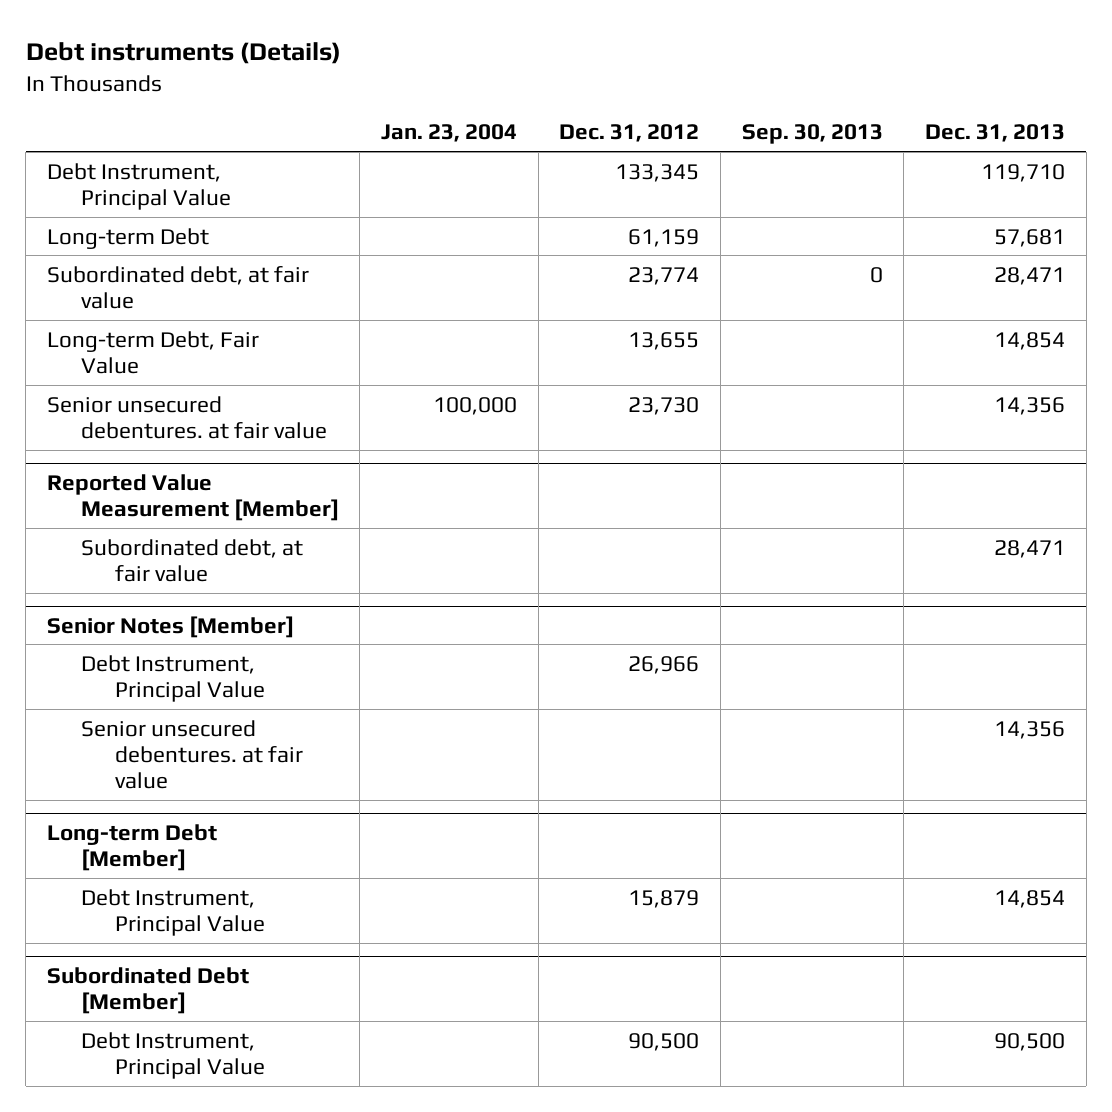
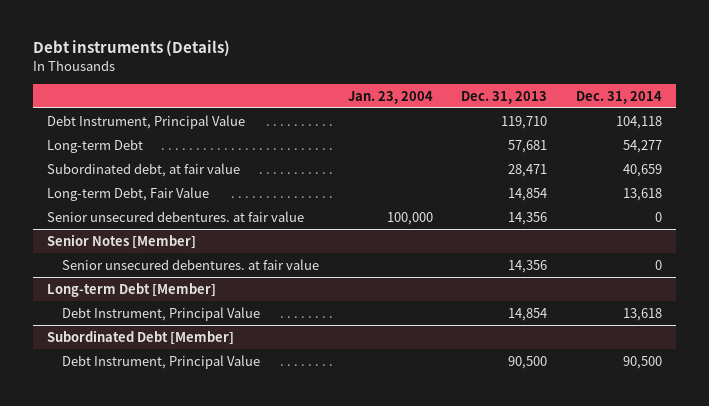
[559,124,700,143] Dec. 31, 2012 -> none
[741,124,883,145] Sep. 30, 2013 -> none
none -> [575,90,662,104] Dec. 31, 2014
[46,473,339,521] Reported Value Measurement [Member] -> none
[80,538,303,582] Subordinated debt, at fair value -> none
[80,654,265,702] Debt Instrument, Principal Value -> none

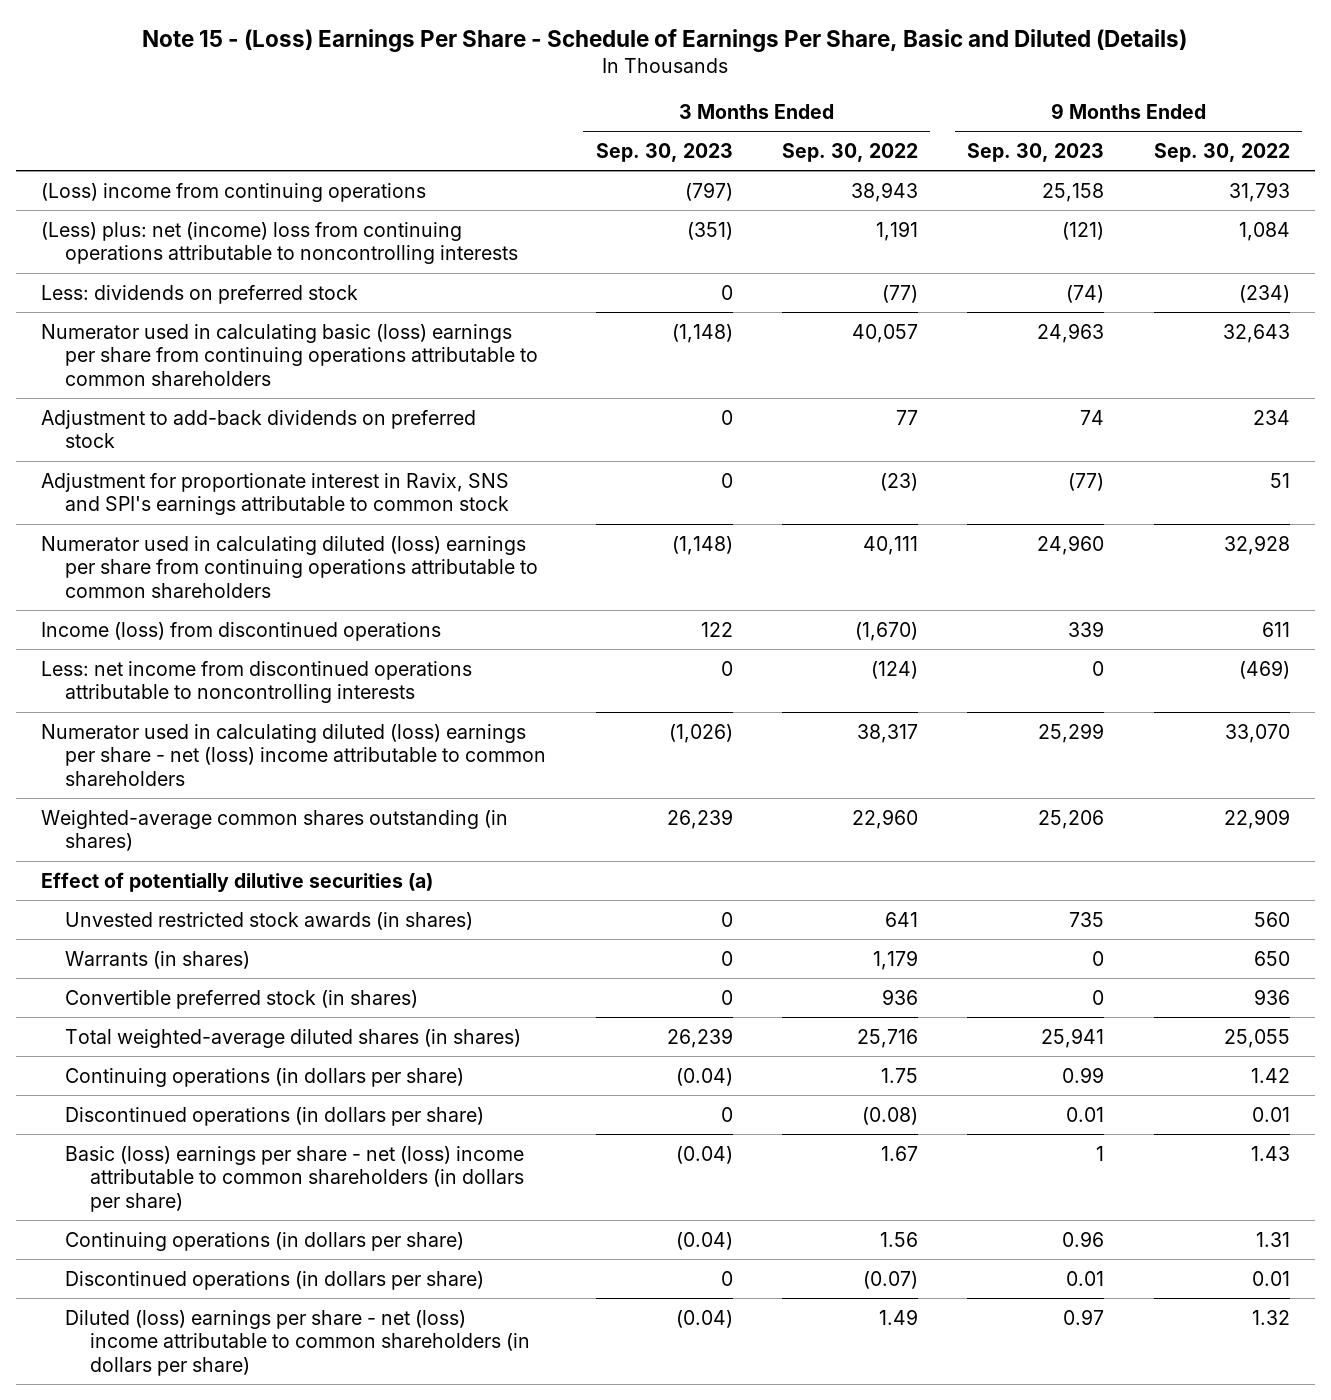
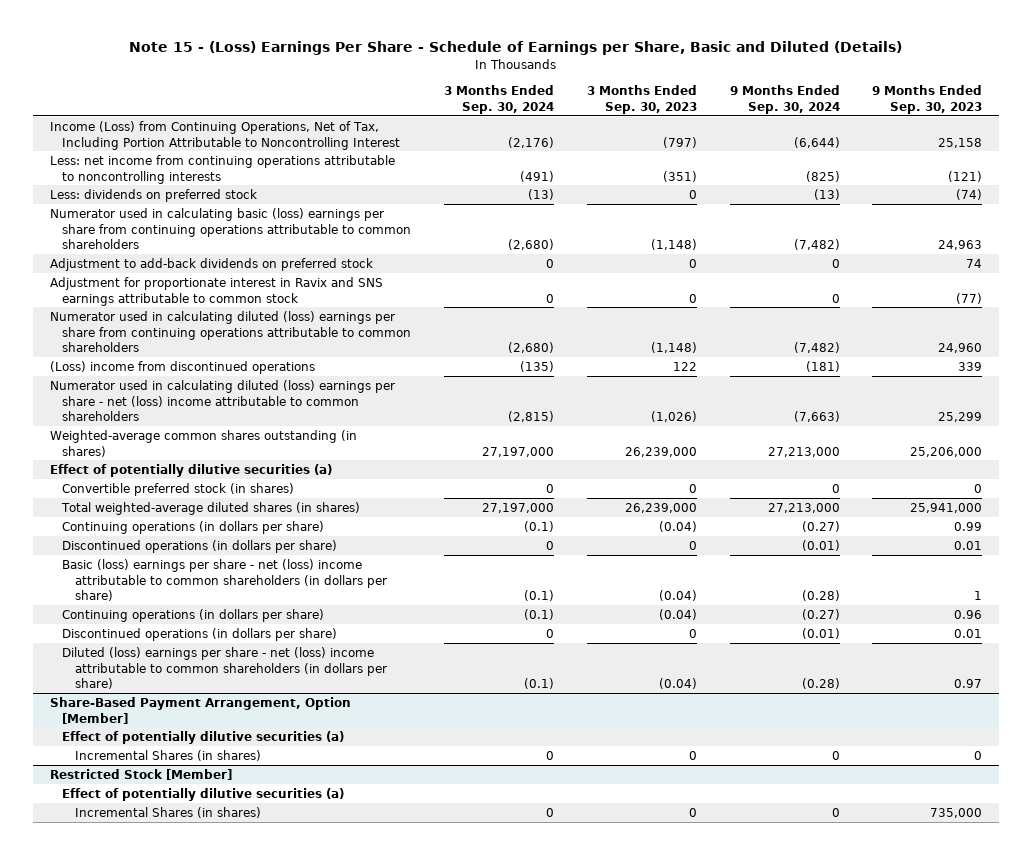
[142,28,1188,52] Note 15 - (Loss) Earnings Per Share - Schedule of Earnings Per Share, Basic and Diluted (Details) -> [129,41,903,56] Note 15 - (Loss) Earnings Per Share - Schedule of Earnings per Share, Basic and Diluted (Details)
[782,143,919,163] Sep. 30, 2022 -> none
[1153,143,1290,163] Sep. 30, 2022 -> none
none -> [444,84,555,114] 3 Months Ended Sep. 30, 2024
none -> [729,84,840,114] 9 Months Ended Sep. 30, 2024
[41,182,427,202] (Loss) income from continuing operations -> [49,120,401,150] Income (Loss) from Continuing Operations, Net of Tax, Including Portion Attributable to Noncontrolling Interest
[41,221,519,265] (Less) plus: net (income) loss from continuing operations attributable to noncontrolling interests -> [49,154,395,184] Less: net income from continuing operations attributable to noncontrolling interests
[41,472,510,516] Adjustment for proportionate interest in Ravix, SNS and SPI's earnings attributable to common stock -> [49,276,383,306] Adjustment for proportionate interest in Ravix and SNS earnings attributable to common stock
[41,660,473,704] Less: net income from discontinued operations attributable to noncontrolling interests -> none
[41,621,442,641] Income (loss) from discontinued operations -> [49,360,315,374] (Loss) income from discontinued operations
[666,808,733,829] 26,239 -> [624,446,697,457] 26,239,000
[1038,809,1105,829] 25,206 -> [910,446,983,457] 25,206,000
[65,911,474,930] Unvested restricted stock awards (in shares) -> none
[65,950,251,969] Warrants (in shares) -> none
[666,1027,733,1048] 26,239 -> [624,502,697,513] 26,239,000
[1041,1027,1105,1048] 25,941 -> [910,502,983,513] 25,941,000
none -> [49,696,351,724] Share-Based Payment Arrangement, Option [Member]
none -> [62,730,345,744] Effect of potentially dilutive securities (a)
none -> [74,749,261,761] Incremental Shares (in shares)
none -> [49,768,232,780] Restricted Stock [Member]
none -> [62,787,345,801] Effect of potentially dilutive securities (a)
none -> [74,806,261,818] Incremental Shares (in shares)

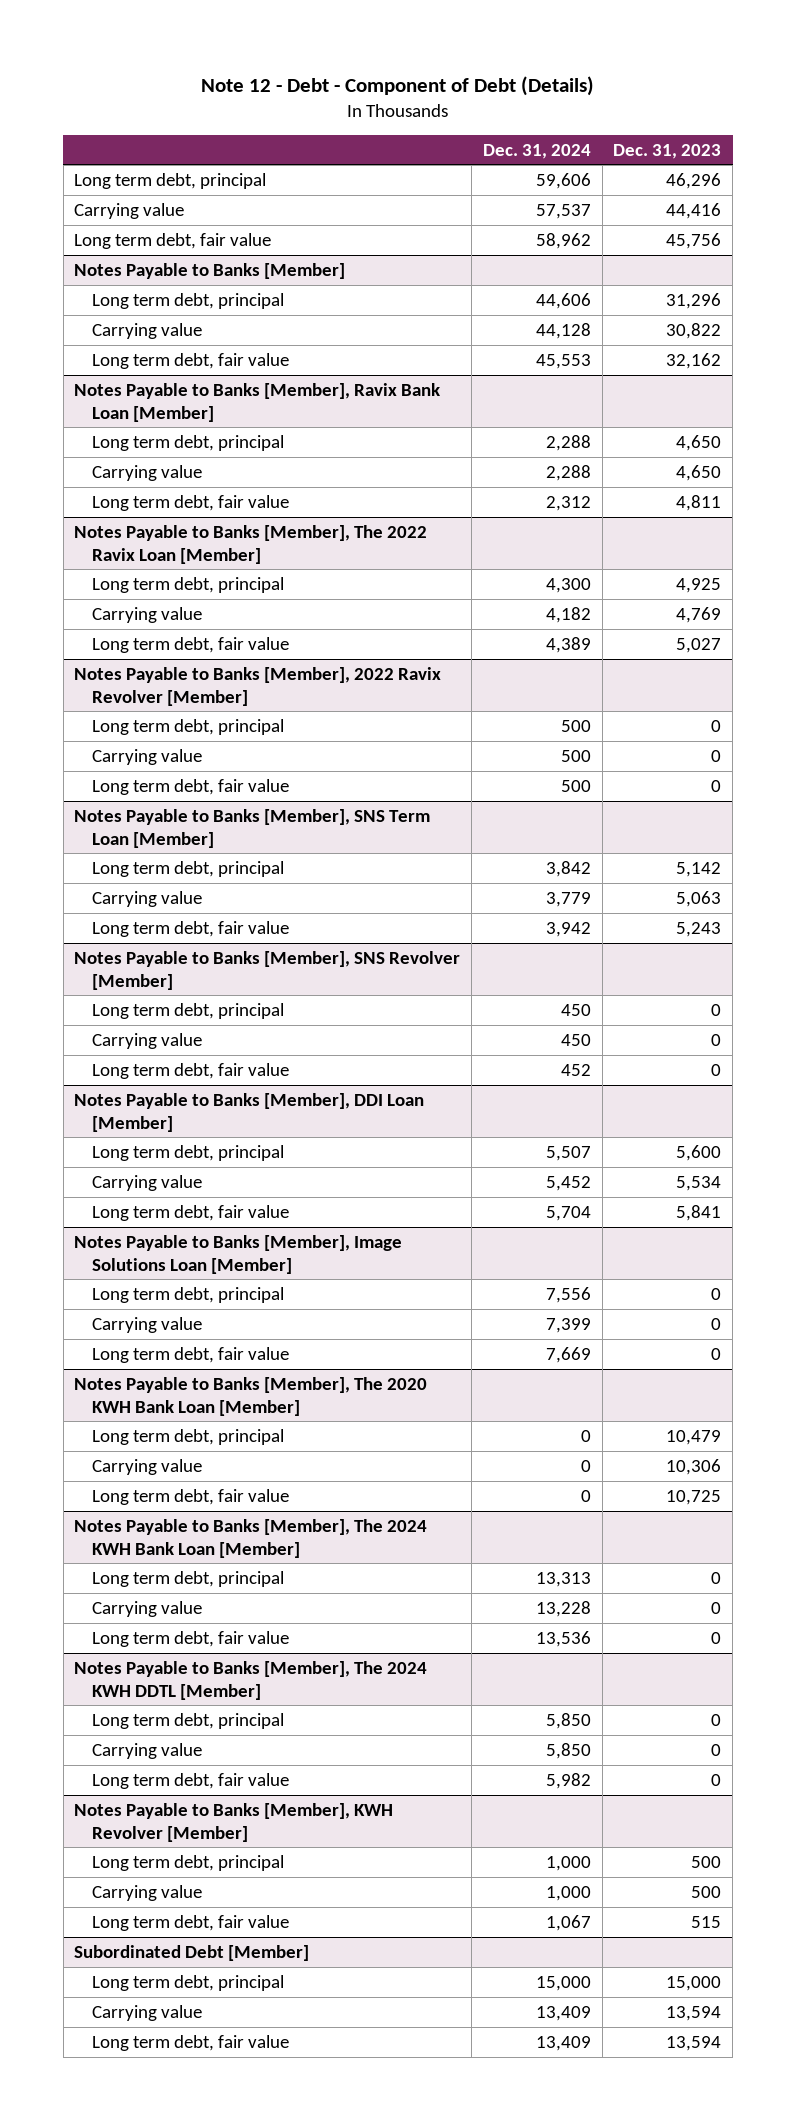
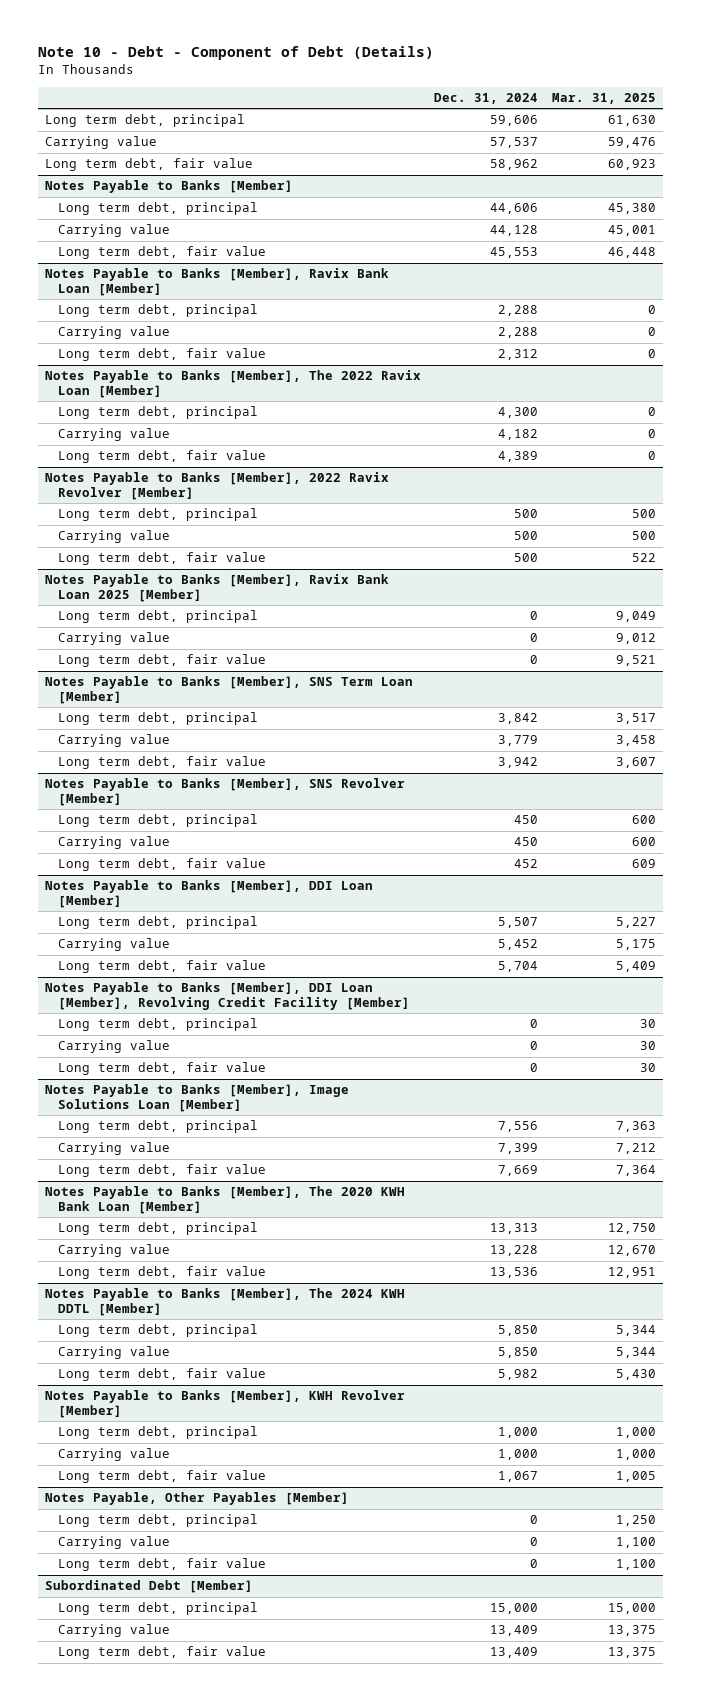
[200,75,594,96] Note 12 - Debt - Component of Debt (Details) -> [38,46,435,61] Note 10 - Debt - Component of Debt (Details)
[613,143,722,159] Dec. 31, 2023 -> none
none -> [551,93,656,105] Mar. 31, 2025
none -> [44,574,389,602] Notes Payable to Banks [Member], Ravix Bank Loan 2025 [Member]
none -> [57,610,258,624] Long term debt, principal
none -> [57,632,170,646] Carrying value
none -> [57,654,266,668] Long term debt, fair value
none -> [44,982,410,1010] Notes Payable to Banks [Member], DDI Loan [Member], Revolving Credit Facility [Member]
none -> [57,1018,258,1032] Long term debt, principal
none -> [57,1040,170,1054] Carrying value
none -> [57,1062,266,1076] Long term debt, fair value
[91,1428,284,1445] Long term debt, principal -> none
[91,1458,202,1475] Carrying value -> none
[91,1488,289,1505] Long term debt, fair value -> none
[74,1518,428,1558] Notes Payable to Banks [Member], The 2024 KWH Bank Loan [Member] -> none
none -> [44,1492,349,1506] Notes Payable, Other Payables [Member]
none -> [57,1514,258,1528] Long term debt, principal
none -> [57,1536,170,1550] Carrying value
none -> [57,1558,266,1572] Long term debt, fair value

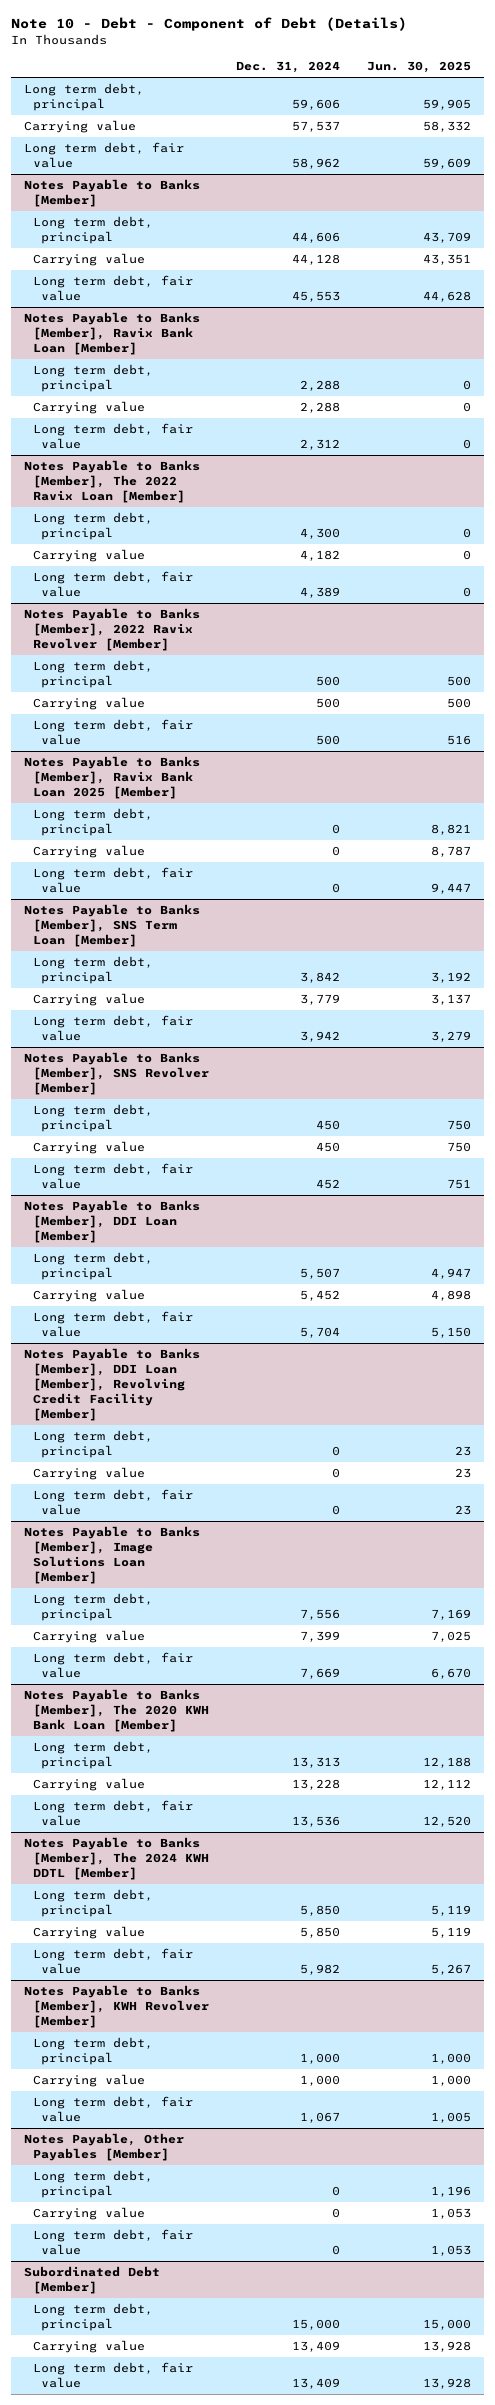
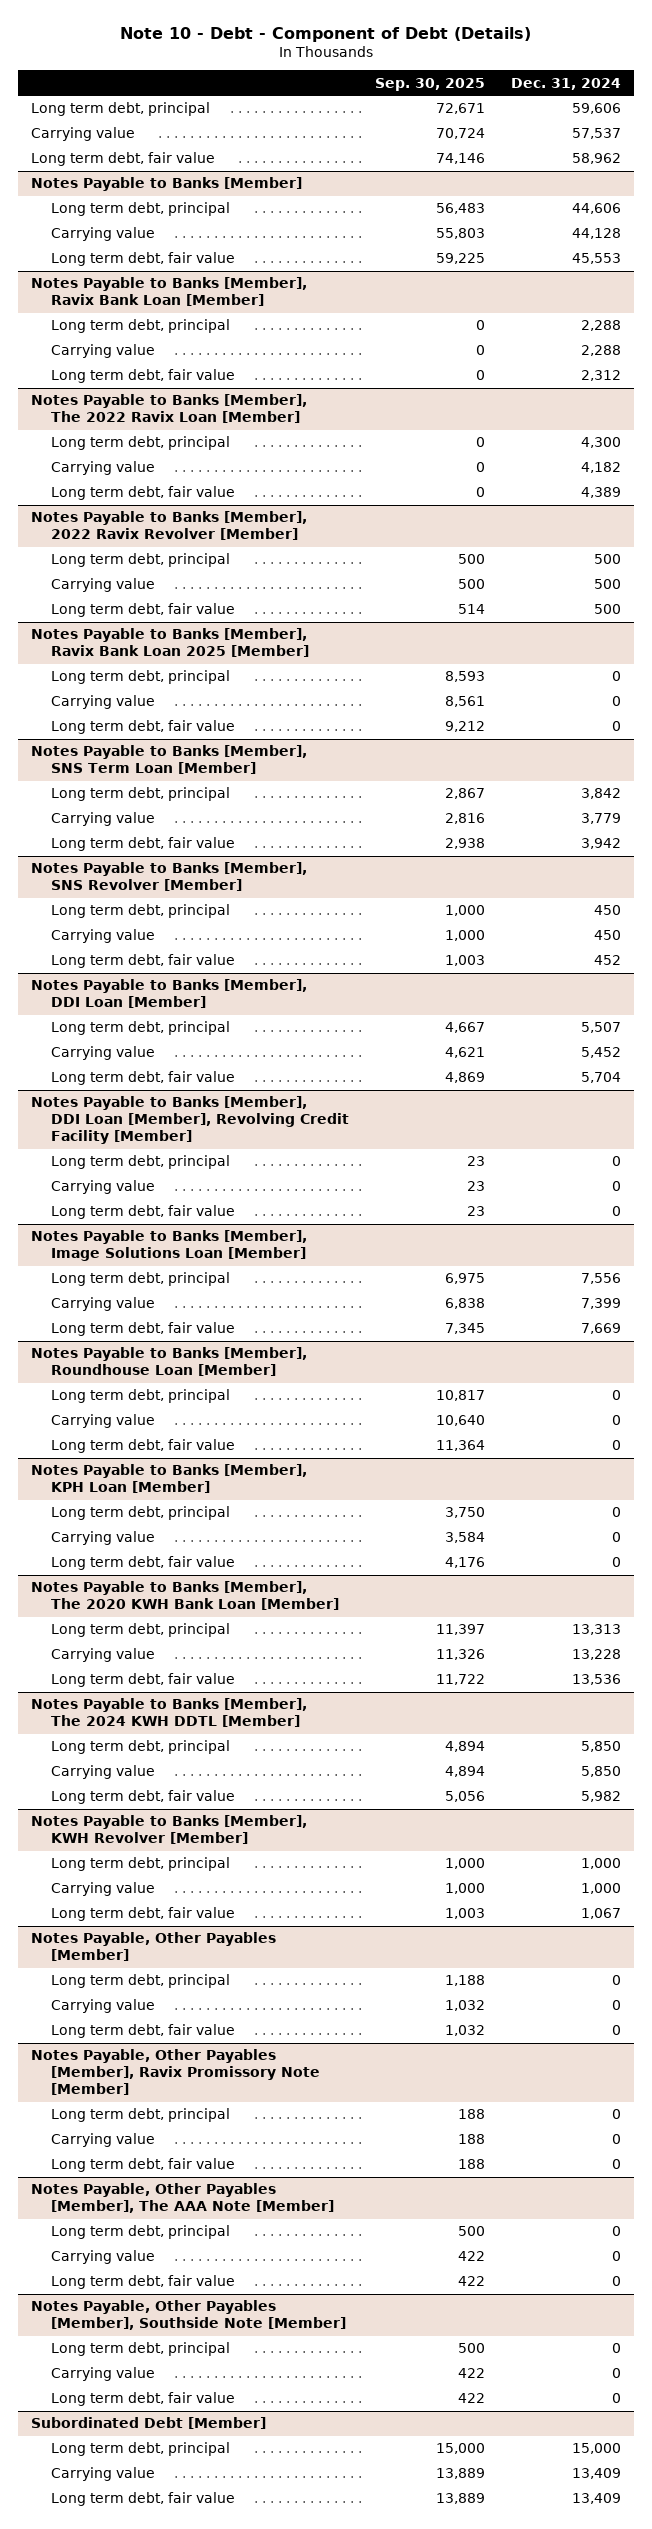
[366,61,471,74] Jun. 30, 2025 -> none
none -> [374,77,485,91] Sep. 30, 2025
none -> [30,1347,307,1377] Notes Payable to Banks [Member], Roundhouse Loan [Member]
none -> [50,1389,230,1404] Long term debt, principal
none -> [50,1414,155,1429] Carrying value
none -> [50,1439,235,1454] Long term debt, fair value
none -> [30,1464,307,1494] Notes Payable to Banks [Member], KPH Loan [Member]
none -> [50,1506,230,1521] Long term debt, principal
none -> [50,1531,155,1546] Carrying value
none -> [50,1556,235,1571] Long term debt, fair value
none -> [30,2049,320,2096] Notes Payable, Other Payables [Member], Ravix Promissory Note [Member]
none -> [50,2108,230,2123] Long term debt, principal
none -> [50,2133,155,2148] Carrying value
none -> [50,2158,235,2173] Long term debt, fair value
none -> [30,2183,334,2214] Notes Payable, Other Payables [Member], The AAA Note [Member]
none -> [50,2225,230,2240] Long term debt, principal
none -> [50,2250,155,2265] Carrying value
none -> [50,2275,235,2290] Long term debt, fair value
none -> [30,2300,346,2331] Notes Payable, Other Payables [Member], Southside Note [Member]
none -> [50,2342,230,2357] Long term debt, principal
none -> [50,2367,155,2382] Carrying value
none -> [50,2392,235,2407] Long term debt, fair value

